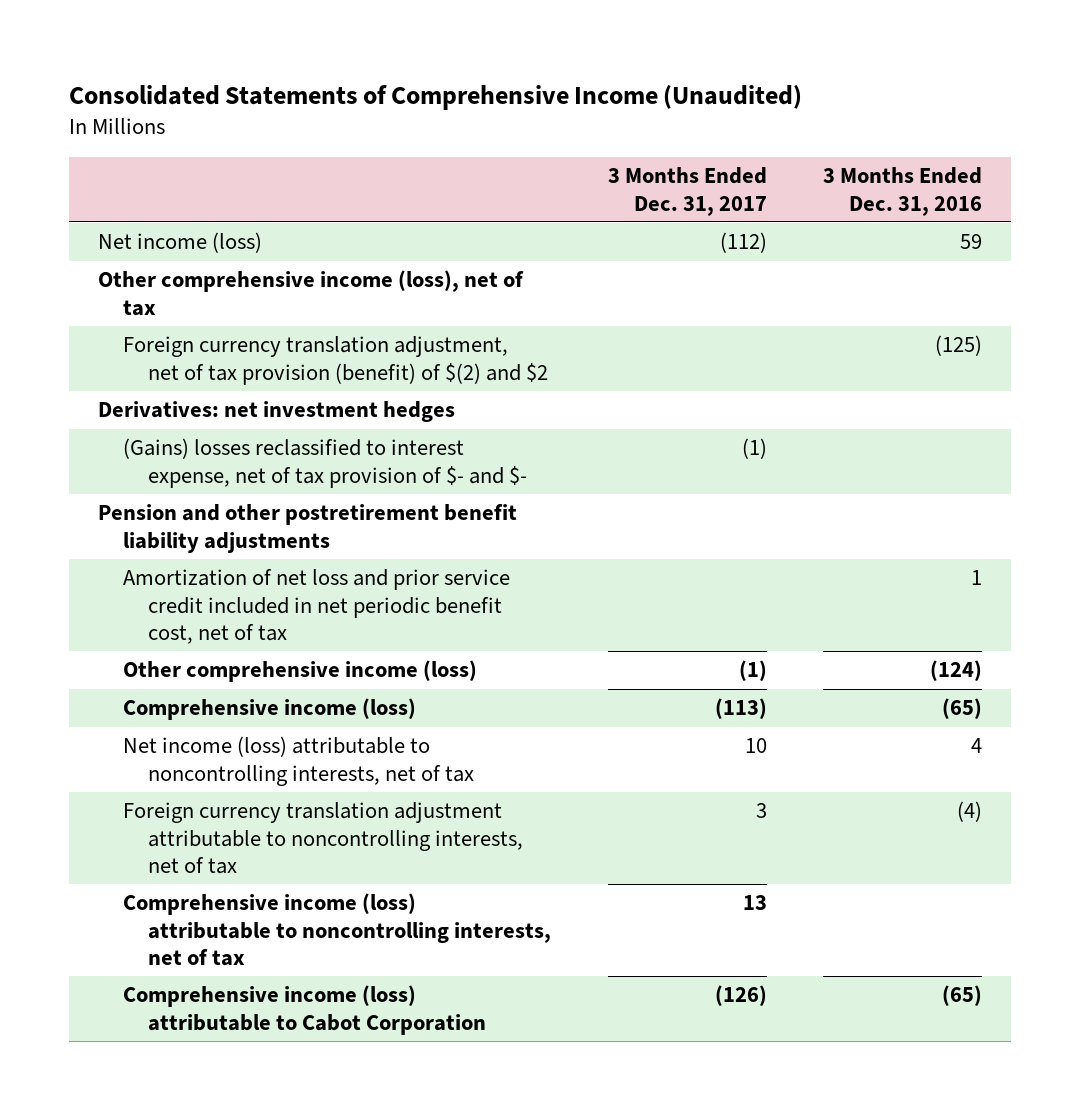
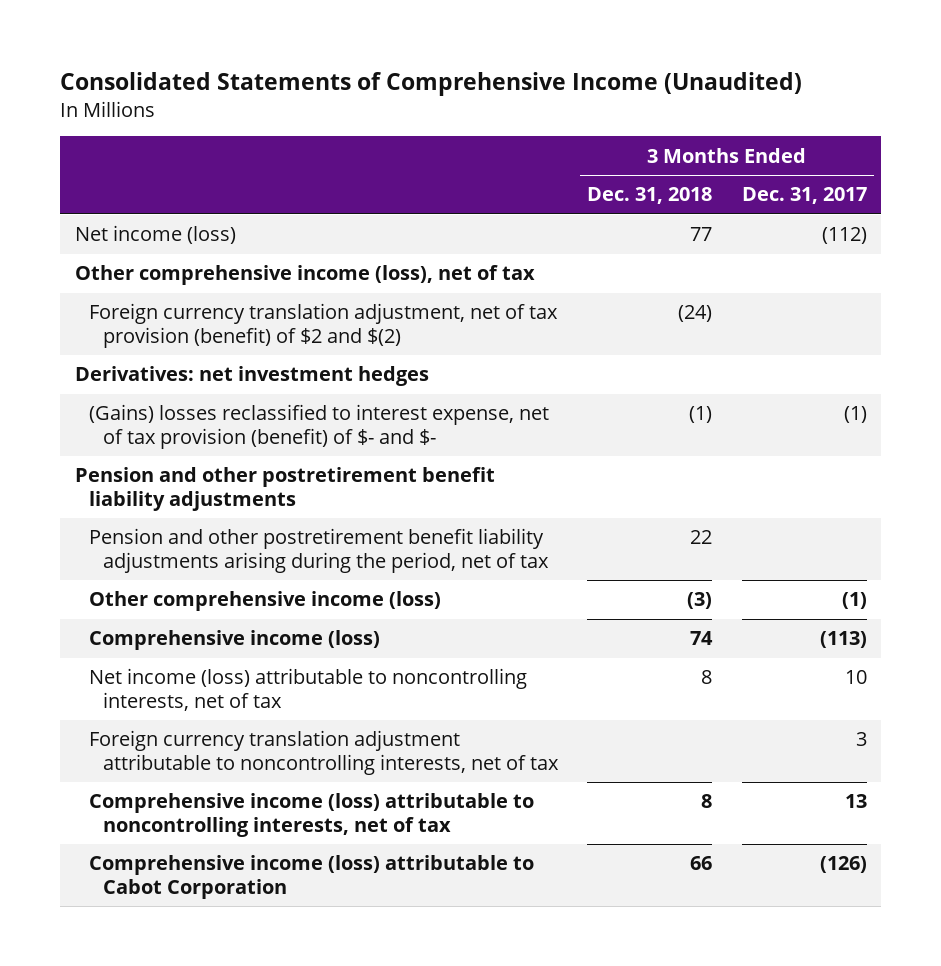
[823,167,983,216] 3 Months Ended Dec. 31, 2016 -> none
none -> [587,187,713,205] Dec. 31, 2018
[122,336,548,385] Foreign currency translation adjustment, net of tax provision (benefit) of $(2) and $2 -> [88,303,558,348] Foreign currency translation adjustment, net of tax provision (benefit) of $2 and $(2)
[122,438,527,488] (Gains) losses reclassified to interest expense, net of tax provision of $- and $- -> [88,404,549,449] (Gains) losses reclassified to interest expense, net of tax provision (benefit) of $- and $-
[122,569,510,645] Amortization of net loss and prior service credit included in net periodic benefit cost, net of tax -> none
none -> [88,528,549,573] Pension and other postretirement benefit liability adjustments arising during the period, net of tax

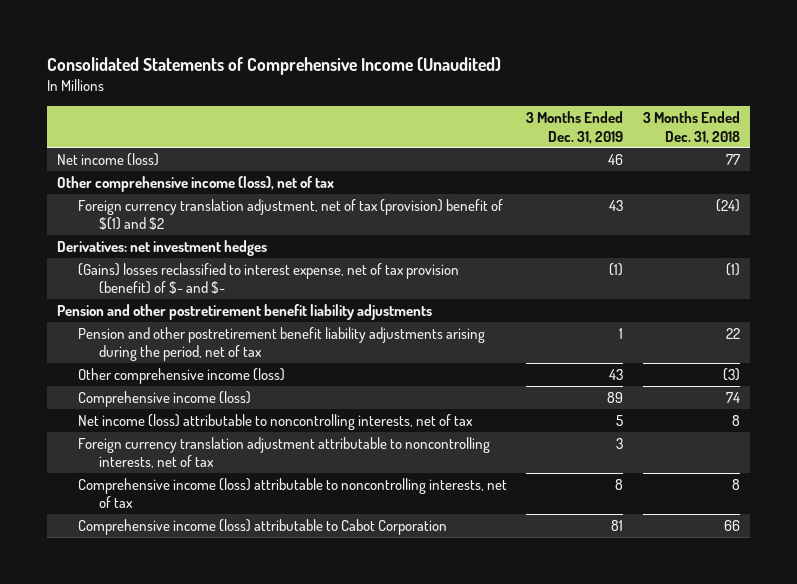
[741,187,867,205] Dec. 31, 2017 -> none
none -> [526,111,624,144] 3 Months Ended Dec. 31, 2019
[88,303,558,348] Foreign currency translation adjustment, net of tax provision (benefit) of $2 and $(2) -> [77,198,503,231] Foreign currency translation adjustment, net of tax (provision) benefit of $(1) and $2

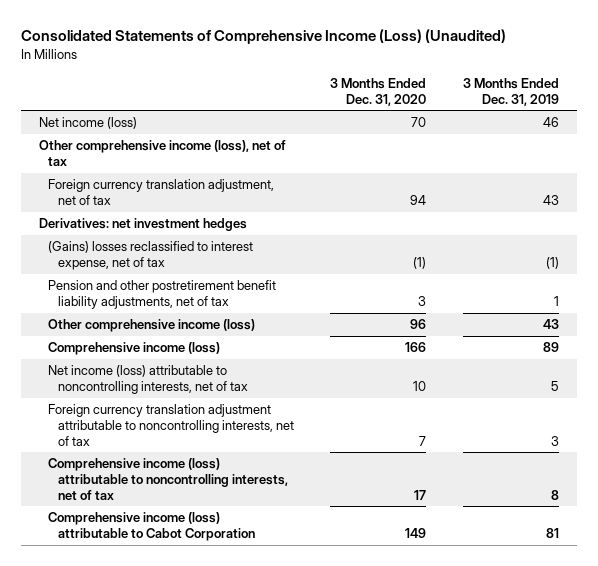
[47,56,502,75] Consolidated Statements of Comprehensive Income (Unaudited) -> [20,28,506,44] Consolidated Statements of Comprehensive Income (Loss) (Unaudited)
[642,111,740,144] 3 Months Ended Dec. 31, 2018 -> none
none -> [330,77,427,106] 3 Months Ended Dec. 31, 2020
[77,198,503,231] Foreign currency translation adjustment, net of tax (provision) benefit of $(1) and $2 -> [48,179,275,205] Foreign currency translation adjustment, net of tax
[57,303,433,320] Pension and other postretirement benefit liability adjustments -> none
[77,262,459,295] (Gains) losses reclassified to interest expense, net of tax provision (benefit) of $- and $- -> [48,241,254,270] (Gains) losses reclassified to interest expense, net of tax
[77,326,485,362] Pension and other postretirement benefit liability adjustments arising during the period, net of tax -> [48,280,277,309] Pension and other postretirement benefit liability adjustments, net of tax

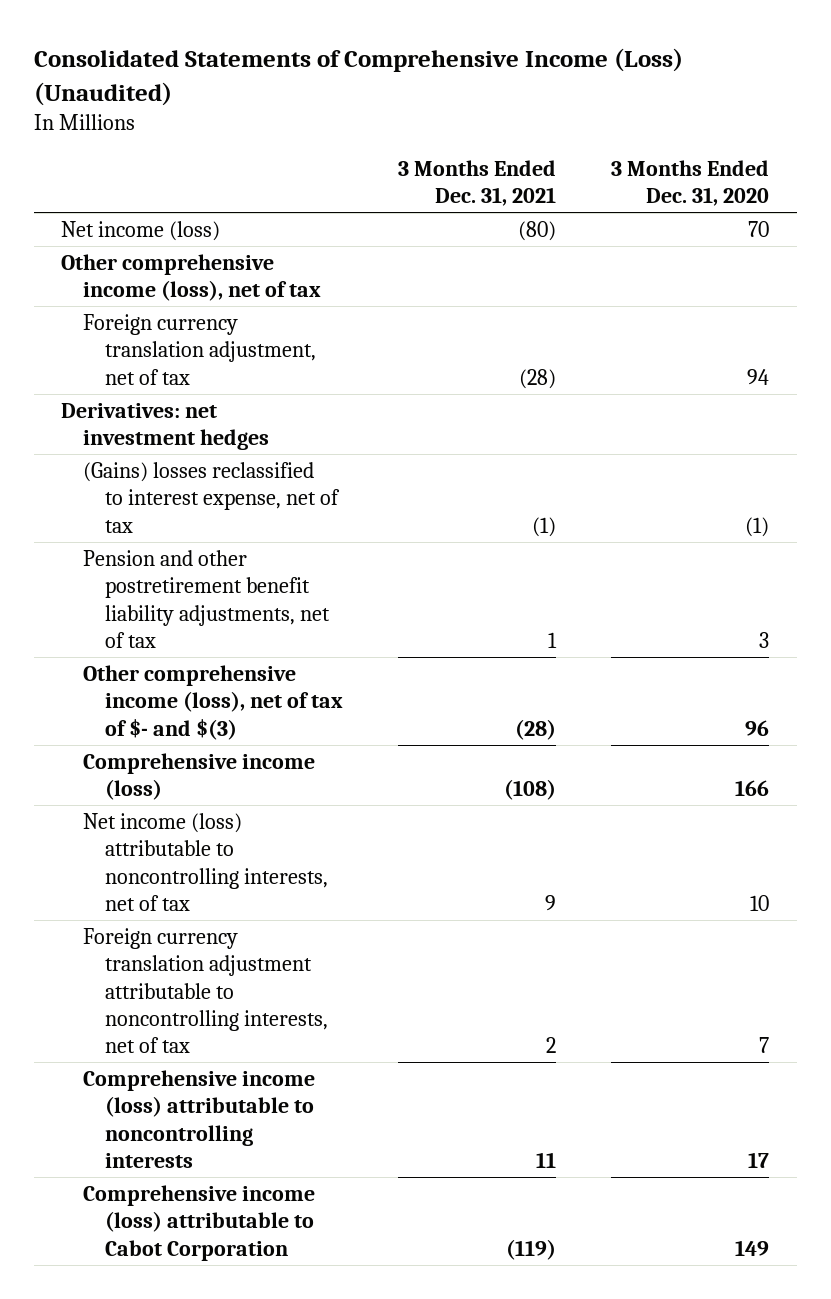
[462,77,559,106] 3 Months Ended Dec. 31, 2019 -> none
none -> [398,159,557,207] 3 Months Ended Dec. 31, 2021
[48,319,256,333] Other comprehensive income (loss) -> [83,664,344,740] Other comprehensive income (loss), net of tax of $- and $(3)
[48,458,288,500] Comprehensive income (loss) attributable to noncontrolling interests, net of tax -> [83,1069,316,1168] Comprehensive income (loss) attributable to noncontrolling interests

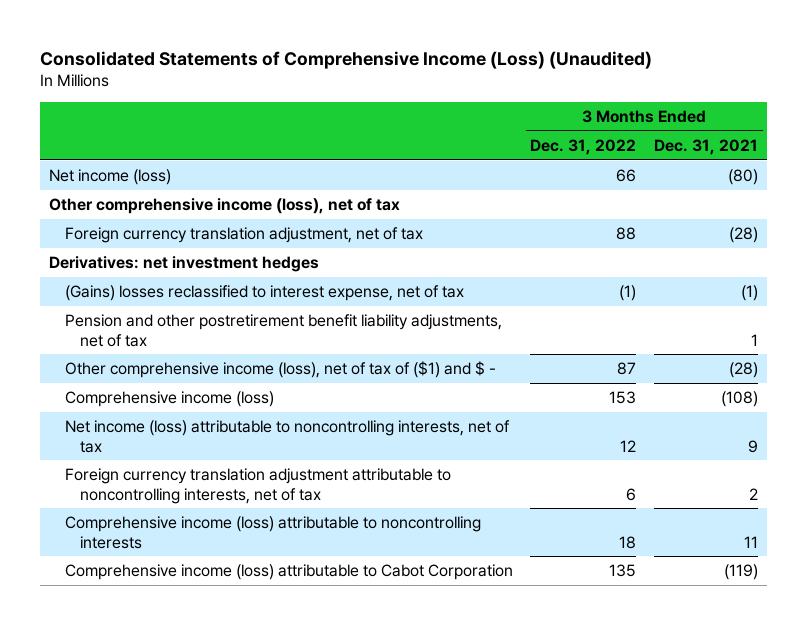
[611,159,770,207] 3 Months Ended Dec. 31, 2020 -> none
none -> [530,138,637,155] Dec. 31, 2022
[83,664,344,740] Other comprehensive income (loss), net of tax of $- and $(3) -> [64,360,496,378] Other comprehensive income (loss), net of tax of ($1) and $ -

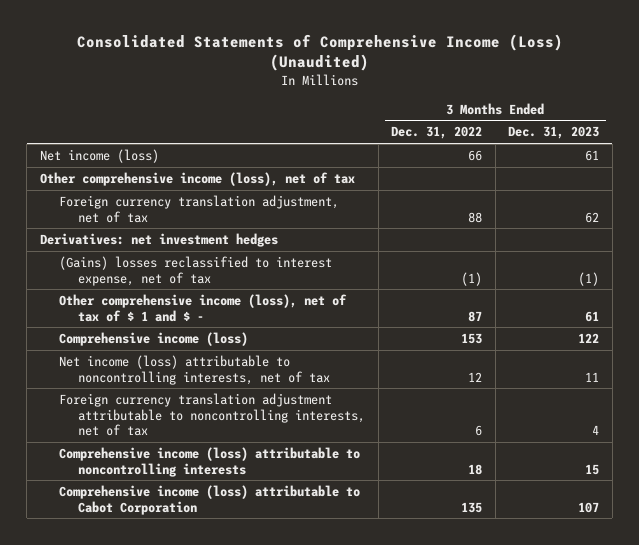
[654,138,759,155] Dec. 31, 2021 -> none
none -> [508,126,600,140] Dec. 31, 2023
[64,313,502,347] Pension and other postretirement benefit liability adjustments, net of tax -> none
[64,360,496,378] Other comprehensive income (loss), net of tax of ($1) and $ - -> [59,293,348,322] Other comprehensive income (loss), net of tax of $ 1 and $ -

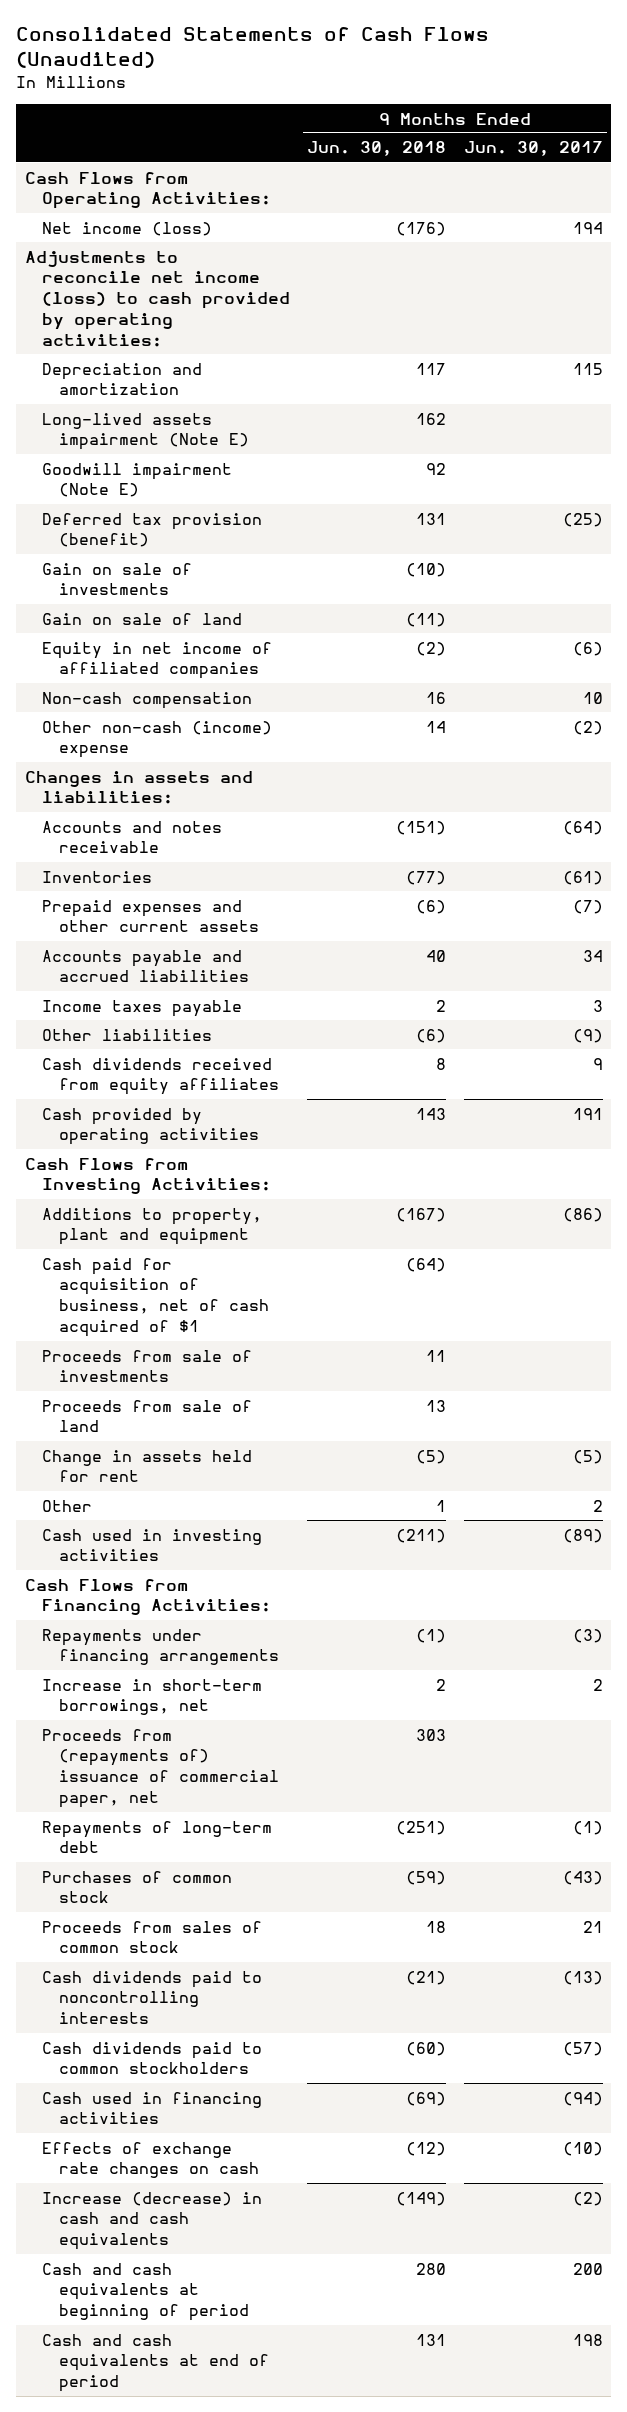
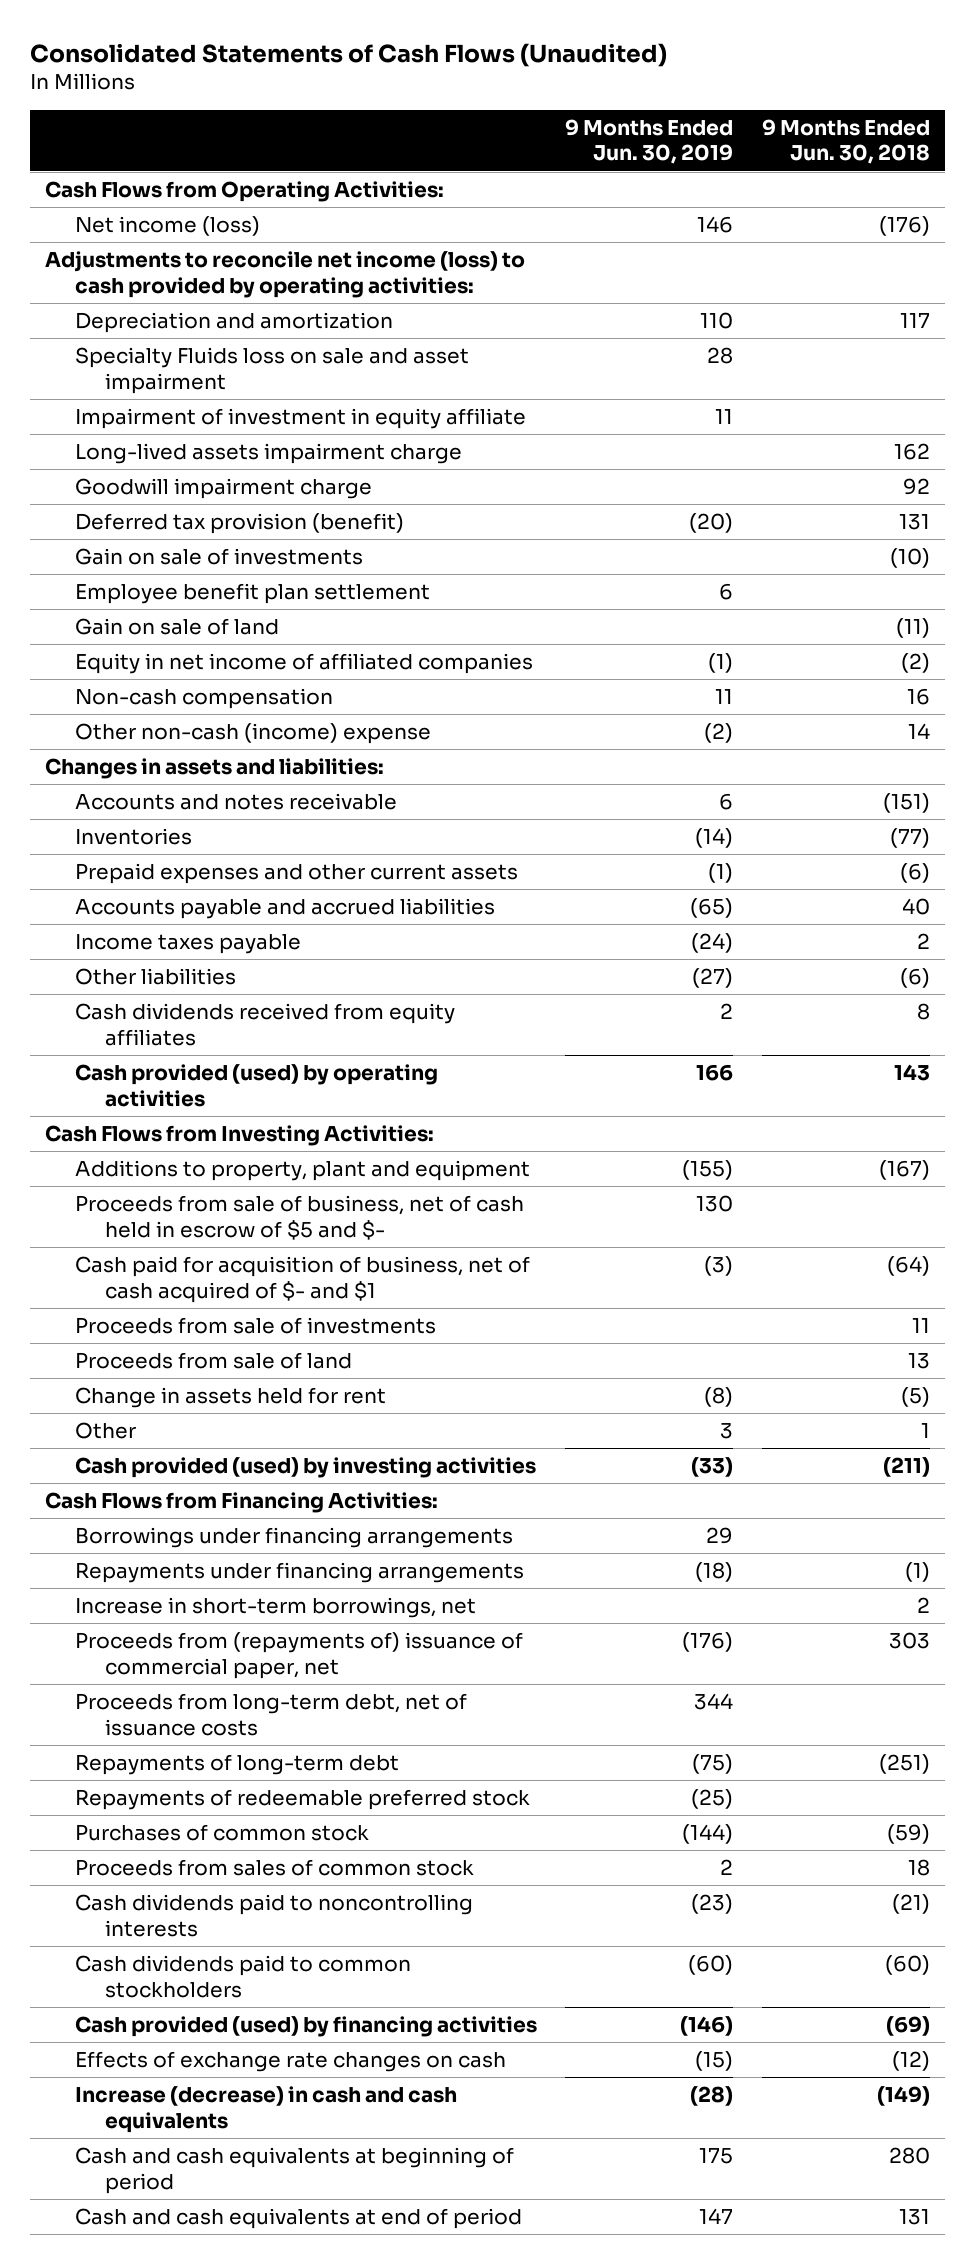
[463,141,603,157] Jun. 30, 2017 -> none
none -> [565,118,734,165] 9 Months Ended Jun. 30, 2019
none -> [74,347,469,394] Specialty Fluids loss on sale and asset impairment
none -> [74,408,526,430] Impairment of investment in equity affiliate
[42,412,250,451] Long-lived assets impairment (Note E) -> [74,443,462,465] Long-lived assets impairment charge
[42,462,233,498] Goodwill impairment (Note E) -> [74,478,372,500] Goodwill impairment charge
none -> [74,583,430,605] Employee benefit plan settlement
[42,1107,260,1146] Cash provided by operating activities -> [74,1064,438,1107] Cash provided (used) by operating activities
none -> [74,1195,524,1240] Proceeds from sale of business, net of cash held in escrow of $5 and $-
[42,1257,270,1338] Cash paid for acquisition of business, net of cash acquired of $1 -> [74,1256,530,1303] Cash paid for acquisition of business, net of cash acquired of $- and $1
[42,1528,263,1562] Cash used in investing activities -> [74,1457,536,1479] Cash provided (used) by investing activities
none -> [74,1527,513,1549] Borrowings under financing arrangements
none -> [74,1693,467,1736] Proceeds from long-term debt, net of issuance costs
none -> [74,1789,530,1811] Repayments of redeemable preferred stock
[42,2091,263,2125] Cash used in financing activities -> [74,2016,537,2038] Cash provided (used) by financing activities

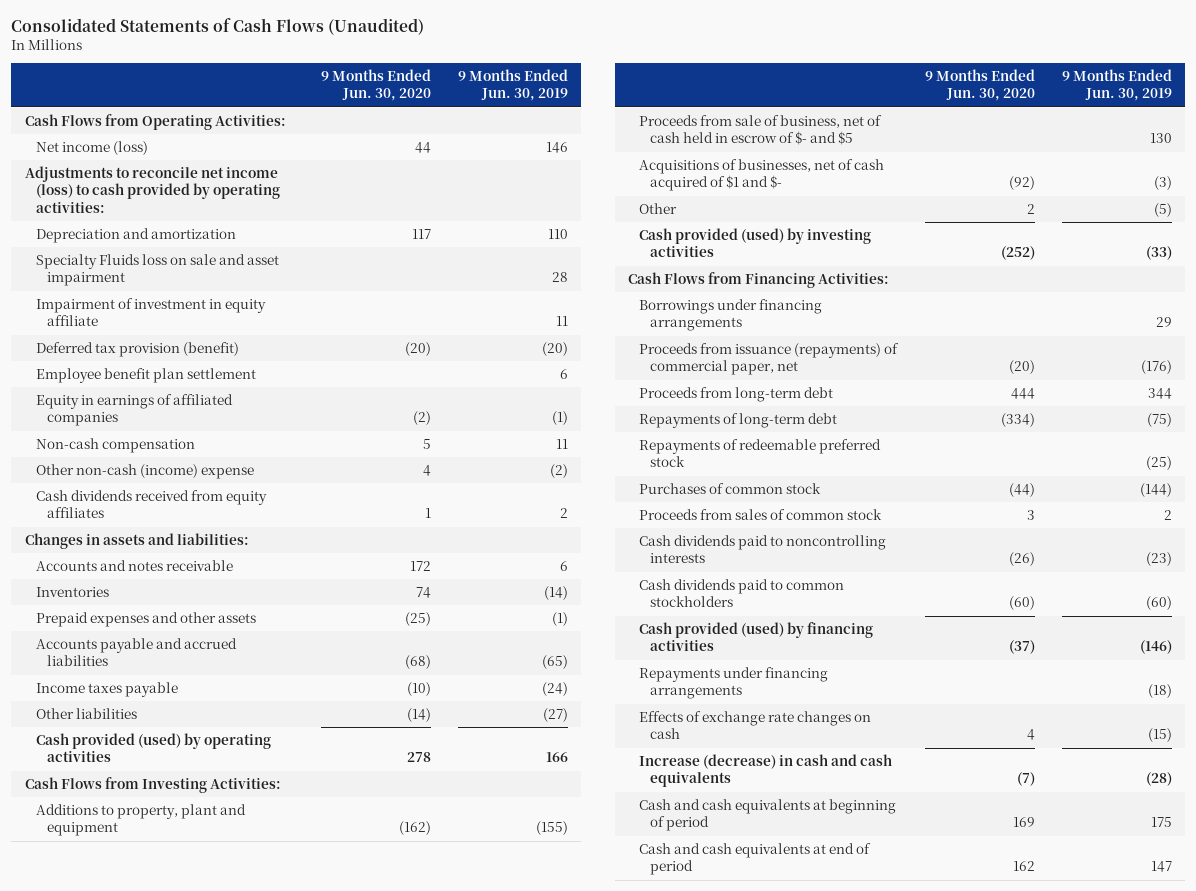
[762,118,931,165] 9 Months Ended Jun. 30, 2018 -> none
none -> [320,69,431,102] 9 Months Ended Jun. 30, 2020
[74,443,462,465] Long-lived assets impairment charge -> none
[74,478,372,500] Goodwill impairment charge -> none
[74,548,363,566] Gain on sale of investments -> none
[74,618,279,636] Gain on sale of land -> none
[74,653,533,675] Equity in net income of affiliated companies -> [35,394,233,427] Equity in earnings of affiliated companies
[74,1003,455,1046] Cash dividends received from equity affiliates -> [35,490,267,519] Cash dividends received from equity affiliates
[74,863,518,885] Prepaid expenses and other current assets -> [35,612,256,628] Prepaid expenses and other assets
[74,1317,436,1335] Proceeds from sale of investments -> none
[74,1352,352,1370] Proceeds from sale of land -> none
[74,1387,386,1409] Change in assets held for rent -> none
[74,1195,524,1240] Proceeds from sale of business, net of cash held in escrow of $5 and $- -> [639,115,883,146] Proceeds from sale of business, net of cash held in escrow of $- and $5
[74,1256,530,1303] Cash paid for acquisition of business, net of cash acquired of $- and $1 -> [639,159,885,192] Acquisitions of businesses, net of cash acquired of $1 and $-
[720,1423,734,1440] 3 -> [1153,203,1172,218] (5)
[74,1597,476,1619] Increase in short-term borrowings, net -> none
[74,1632,523,1679] Proceeds from (repayments of) issuance of commercial paper, net -> [639,343,900,376] Proceeds from issuance (repayments) of commercial paper, net
[74,1693,467,1736] Proceeds from long-term debt, net of issuance costs -> [639,387,834,403] Proceeds from long-term debt
[74,1562,524,1584] Repayments under financing arrangements -> [639,667,829,700] Repayments under financing arrangements

